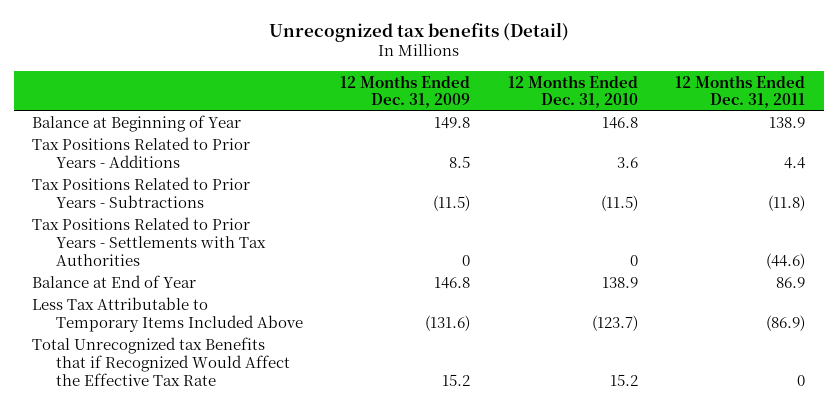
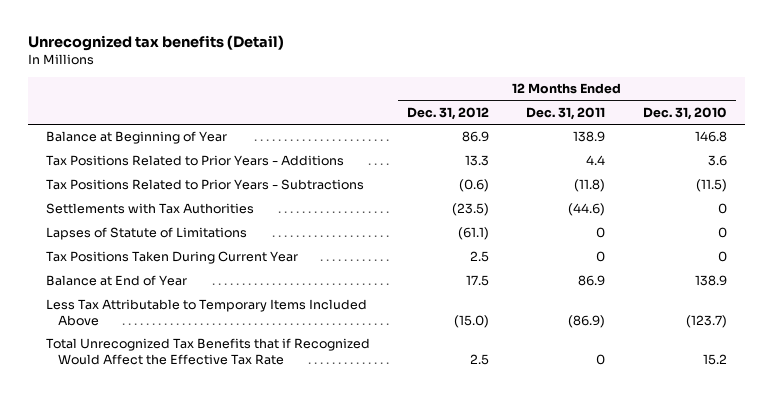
[340,74,471,109] 12 Months Ended Dec. 31, 2009 -> none
none -> [407,106,490,120] Dec. 31, 2012
[32,217,266,267] Tax Positions Related to Prior Years - Settlements with Tax Authorities -> [46,203,255,215] Settlements with Tax Authorities
none -> [46,227,248,241] Lapses of Statute of Limitations
none -> [46,251,299,265] Tax Positions Taken During Current Year
[32,337,290,387] Total Unrecognized tax Benefits that if Recognized Would Affect the Effective Tax Rate -> [46,338,371,365] Total Unrecognized Tax Benefits that if Recognized Would Affect the Effective Tax Rate

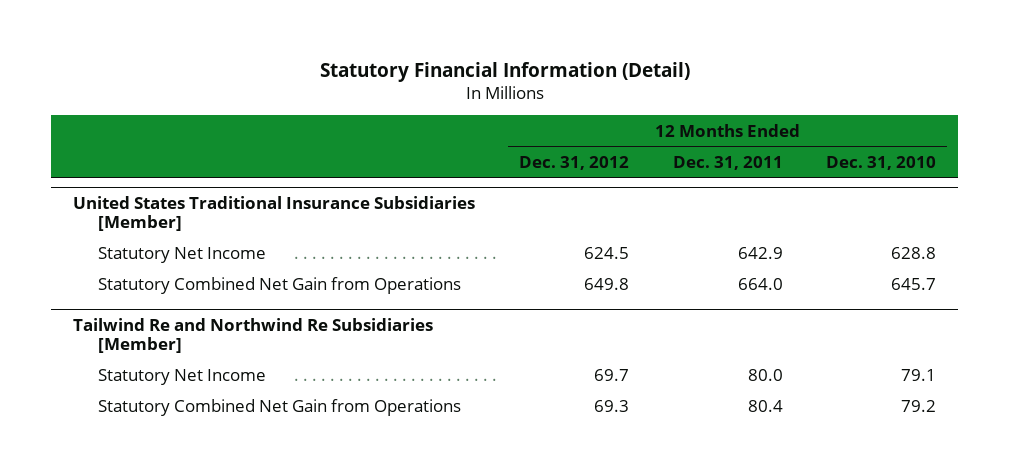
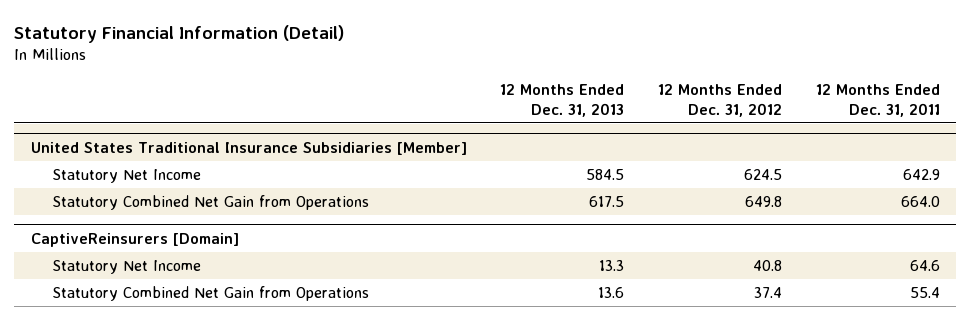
[826,155,937,170] Dec. 31, 2010 -> none
none -> [500,84,625,117] 12 Months Ended Dec. 31, 2013
[73,318,434,354] Tailwind Re and Northwind Re Subsidiaries [Member] -> none
none -> [30,232,239,247] CaptiveReinsurers [Domain]
[593,369,629,382] 69.7 -> [752,259,782,271] 40.8
[747,369,783,382] 80.0 -> [909,259,940,271] 64.6
[593,400,629,413] 69.3 -> [753,286,782,298] 37.4
[747,400,783,413] 80.4 -> [909,286,940,298] 55.4

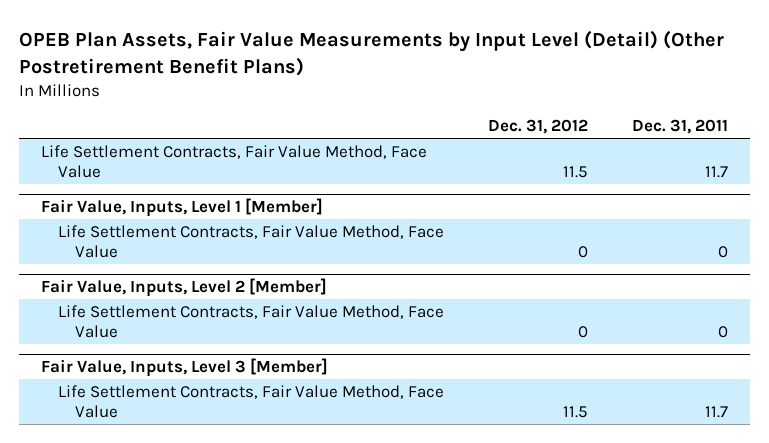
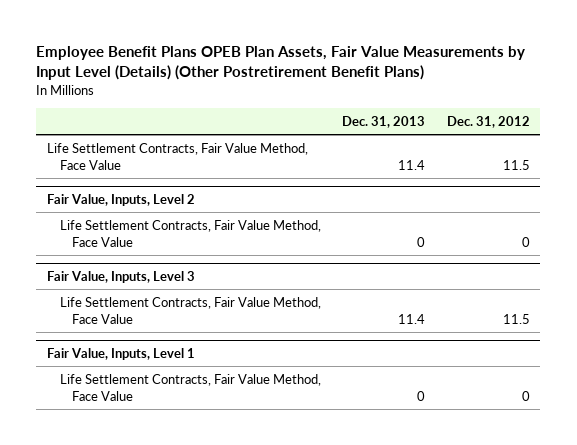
[19,30,725,77] OPEB Plan Assets, Fair Value Measurements by Input Level (Detail) (Other Postretirement Benefit Plans) -> [36,45,526,81] Employee Benefit Plans OPEB Plan Assets, Fair Value Measurements by Input Level (Details) (Other Postretirement Benefit Plans)
[631,119,728,135] Dec. 31, 2011 -> none
none -> [342,116,426,129] Dec. 31, 2013
[41,197,324,217] Fair Value, Inputs, Level 1 [Member] -> none
[58,224,445,258] Life Settlement Contracts, Fair Value Method, Face Value -> none
[41,277,328,297] Fair Value, Inputs, Level 2 [Member] -> [46,194,195,207] Fair Value, Inputs, Level 2
[41,357,329,377] Fair Value, Inputs, Level 3 [Member] -> [46,271,195,284] Fair Value, Inputs, Level 3
none -> [46,348,195,361] Fair Value, Inputs, Level 1
none -> [59,373,321,401] Life Settlement Contracts, Fair Value Method, Face Value

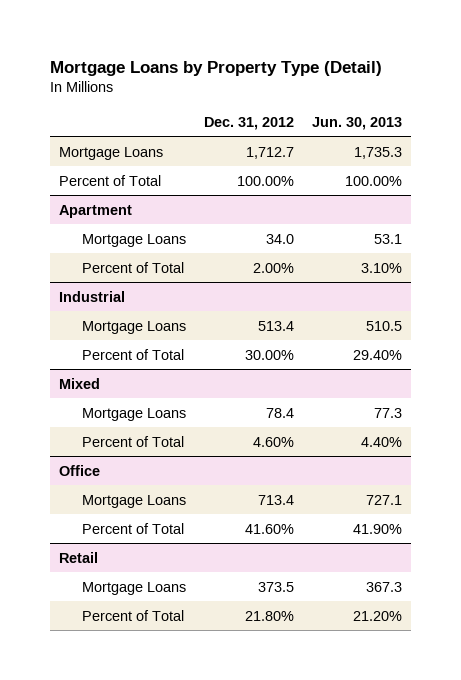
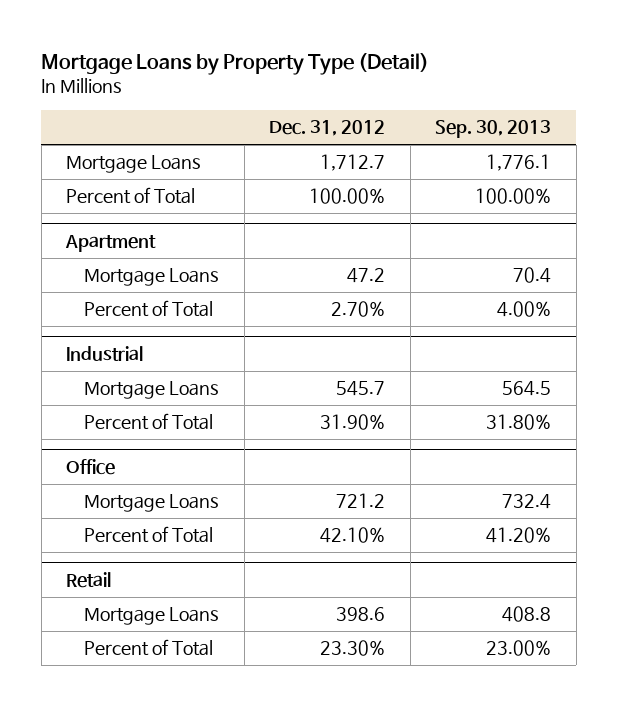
[312,116,403,130] Jun. 30, 2013 -> none
none -> [435,120,552,139] Sep. 30, 2013
[265,233,294,244] 34.0 -> [347,268,386,284] 47.2
[252,262,294,273] 2.00% -> [331,301,386,318] 2.70%
[59,377,101,389] Mixed -> none
[81,407,186,421] Mortgage Loans -> none
[81,435,184,447] Percent of Total -> none
[257,320,294,331] 513.4 -> [336,381,386,397] 545.7
[244,349,294,360] 30.00% -> [320,414,386,431] 31.90%
[257,494,294,505] 713.4 -> [336,493,386,509] 721.2
[244,523,294,534] 41.60% -> [320,527,386,544] 42.10%
[257,581,294,592] 373.5 -> [336,607,386,622] 398.6
[244,610,294,621] 21.80% -> [320,640,386,657] 23.30%

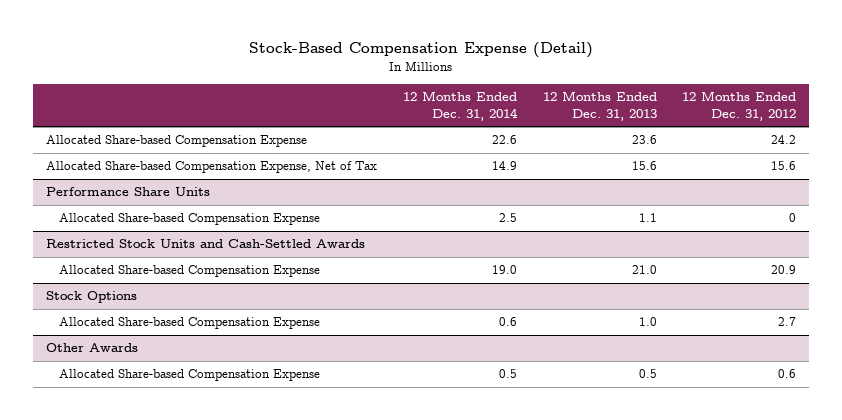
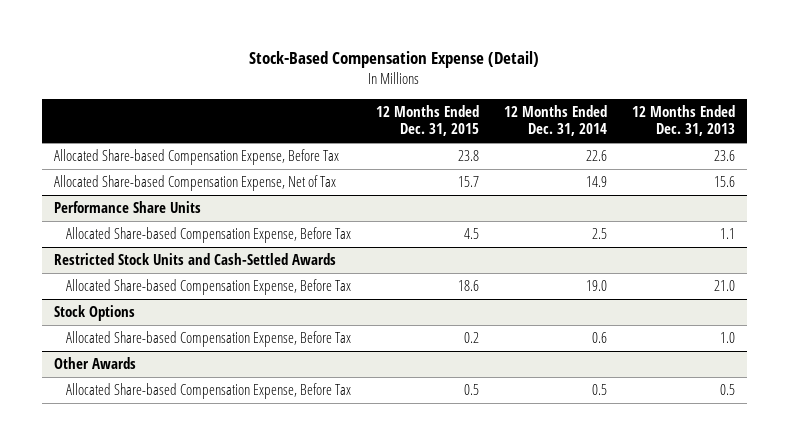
[682,91,797,121] 12 Months Ended Dec. 31, 2012 -> none
none -> [376,105,480,137] 12 Months Ended Dec. 31, 2015
[45,135,307,148] Allocated Share-based Compensation Expense -> [54,149,340,166] Allocated Share-based Compensation Expense, Before Tax
[58,213,320,226] Allocated Share-based Compensation Expense -> [66,227,352,244] Allocated Share-based Compensation Expense, Before Tax
[58,265,320,278] Allocated Share-based Compensation Expense -> [66,279,352,296] Allocated Share-based Compensation Expense, Before Tax
[58,317,320,330] Allocated Share-based Compensation Expense -> [66,331,352,348] Allocated Share-based Compensation Expense, Before Tax
[58,369,320,382] Allocated Share-based Compensation Expense -> [66,383,352,400] Allocated Share-based Compensation Expense, Before Tax

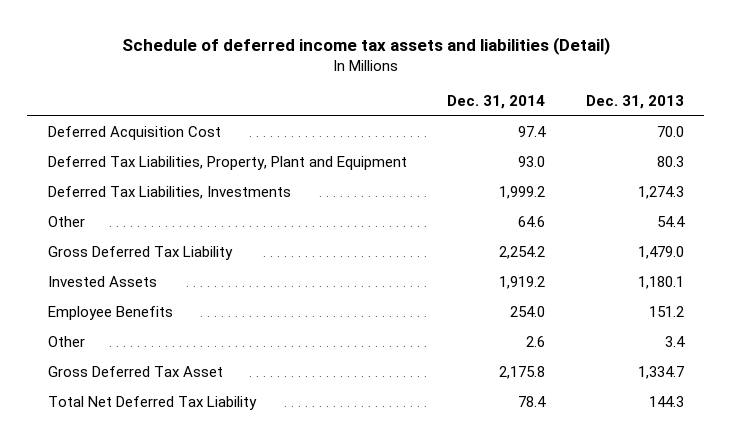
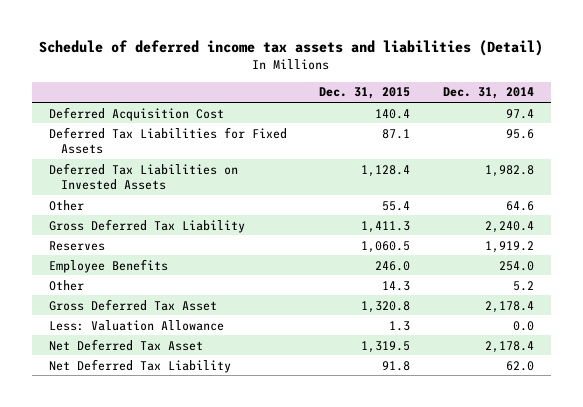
[586,95,685,110] Dec. 31, 2013 -> none
none -> [319,87,411,100] Dec. 31, 2015
[47,156,407,171] Deferred Tax Liabilities, Property, Plant and Equipment -> [48,126,287,155] Deferred Tax Liabilities for Fixed Assets
[518,156,546,168] 93.0 -> [506,128,535,139] 95.6
[47,186,291,200] Deferred Tax Liabilities, Investments -> [48,162,238,191] Deferred Tax Liabilities on Invested Assets
[499,186,546,200] 1,999.2 -> [485,164,535,177] 1,982.8
[499,246,546,260] 2,254.2 -> [485,220,535,233] 2,240.4
[47,276,157,288] Invested Assets -> [48,240,105,251] Reserves
[526,336,546,348] 2.6 -> [513,280,535,291] 5.2
[499,366,546,380] 2,175.8 -> [485,300,535,313] 2,178.4
none -> [48,319,224,331] Less: Valuation Allowance
none -> [48,338,203,351] Net Deferred Tax Asset
[47,396,257,411] Total Net Deferred Tax Liability -> [48,358,231,373] Net Deferred Tax Liability
[518,396,547,408] 78.4 -> [506,360,535,371] 62.0

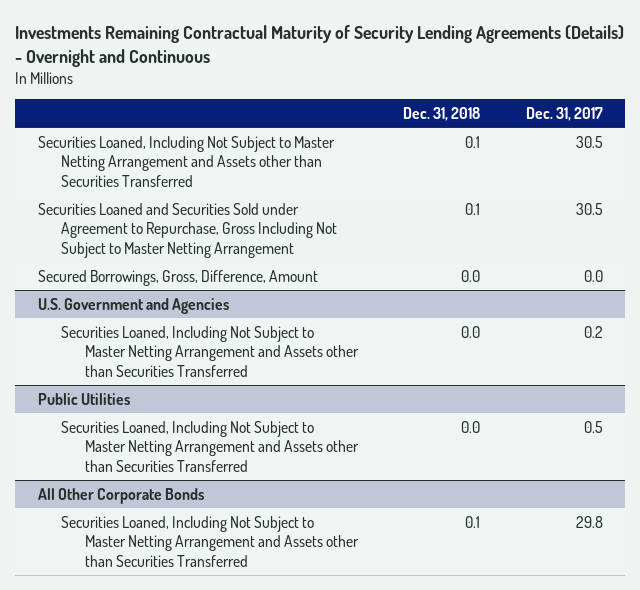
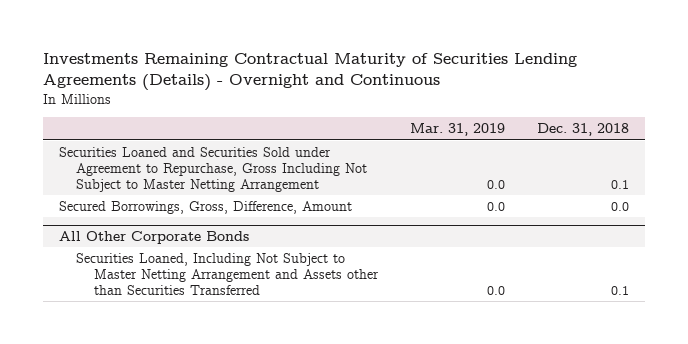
[14,24,624,67] Investments Remaining Contractual Maturity of Security Lending Agreements (Details) - Overnight and Continuous -> [42,52,577,92] Investments Remaining Contractual Maturity of Securities Lending Agreements (Details) - Overnight and Continuous
[525,106,603,121] Dec. 31, 2017 -> none
none -> [409,123,505,137] Mar. 31, 2019
[37,135,335,187] Securities Loaned, Including Not Subject to Master Netting Arrangement and Assets other than Securities Transferred -> none
[37,297,229,314] U.S. Government and Agencies -> none
[61,325,359,377] Securities Loaned, Including Not Subject to Master Netting Arrangement and Assets other than Securities Transferred -> none
[37,392,130,405] Public Utilities -> none
[61,420,359,472] Securities Loaned, Including Not Subject to Master Netting Arrangement and Assets other than Securities Transferred -> none

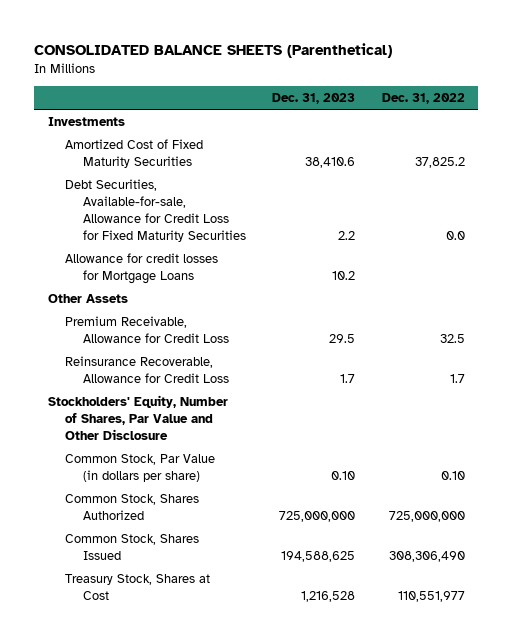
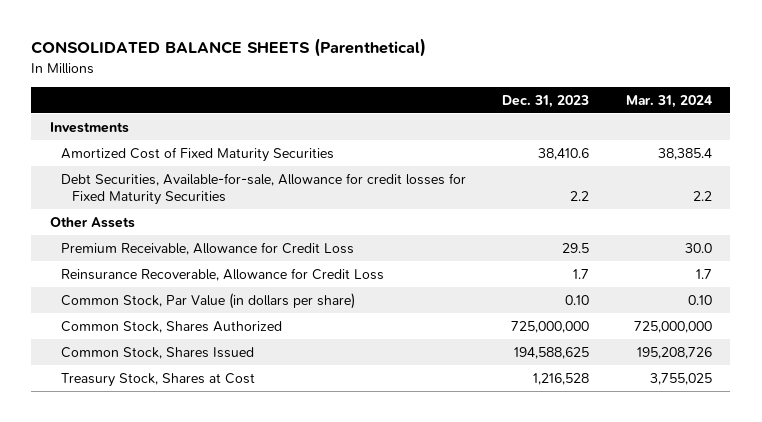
[381,92,465,104] Dec. 31, 2022 -> none
none -> [625,94,712,108] Mar. 31, 2024
[65,253,219,285] Allowance for credit losses for Mortgage Loans -> none
[65,179,246,242] Debt Securities, Available-for-sale, Allowance for Credit Loss for Fixed Maturity Securities -> [60,172,466,205] Debt Securities, Available-for-sale, Allowance for credit losses for Fixed Maturity Securities
[47,395,228,441] Stockholders' Equity, Number of Shares, Par Value and Other Disclosure -> none

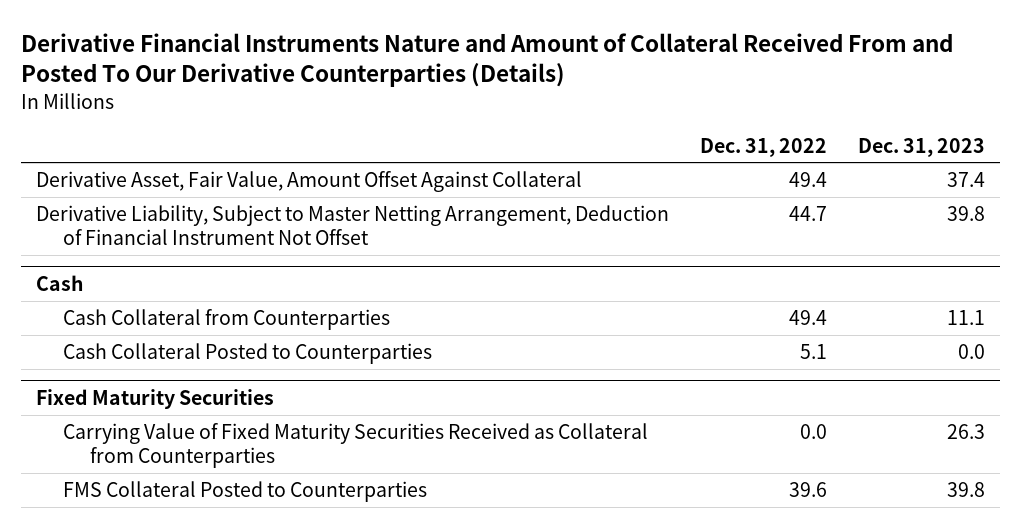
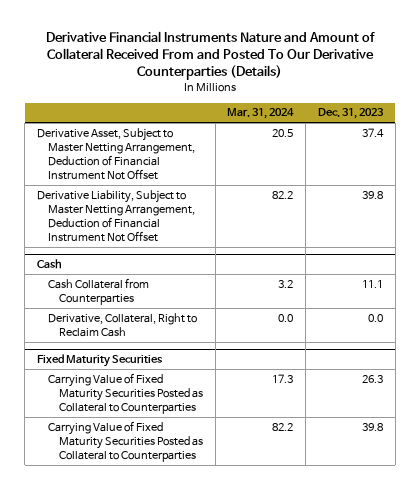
[700,137,828,157] Dec. 31, 2022 -> none
none -> [227,108,295,120] Mar. 31, 2024
[36,171,583,193] Derivative Asset, Fair Value, Amount Offset Against Collateral -> [36,127,195,181] Derivative Asset, Subject to Master Netting Arrangement, Deduction of Financial Instrument Not Offset
[63,343,433,365] Cash Collateral Posted to Counterparties -> [47,312,197,338] Derivative, Collateral, Right to Reclaim Cash
[63,423,649,468] Carrying Value of Fixed Maturity Securities Received as Collateral from Counterparties -> [47,372,203,415] Carrying Value of Fixed Maturity Securities Posted as Collateral to Counterparties
[63,481,428,503] FMS Collateral Posted to Counterparties -> [47,420,203,463] Carrying Value of Fixed Maturity Securities Posted as Collateral to Counterparties

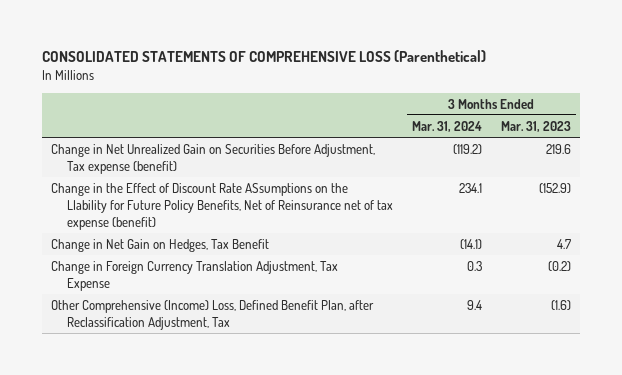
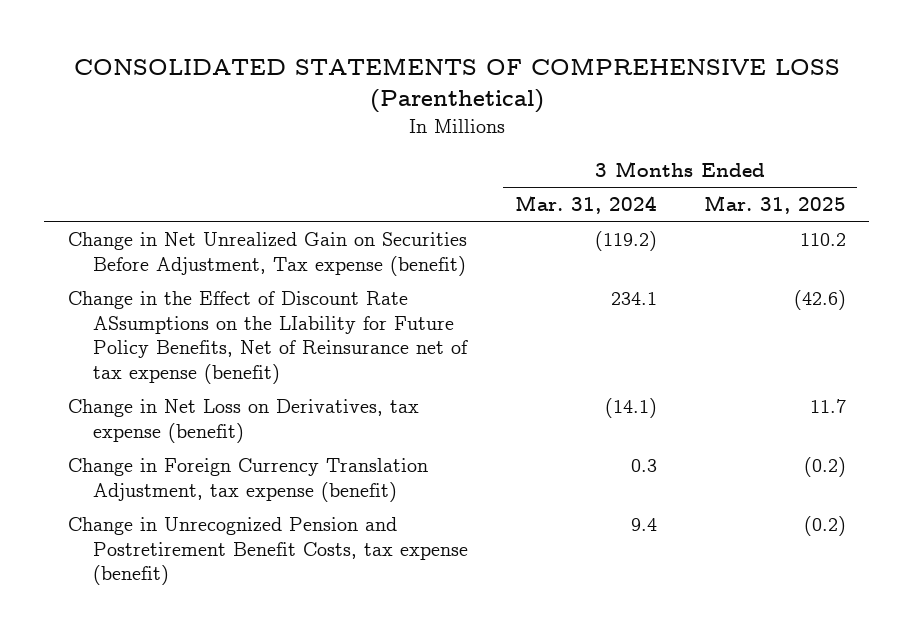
[500,120,571,132] Mar. 31, 2023 -> none
none -> [703,195,846,215] Mar. 31, 2025
[51,238,270,252] Change in Net Gain on Hedges, Tax Benefit -> [67,398,419,443] Change in Net Loss on Derivatives, tax expense (benefit)
[51,260,339,291] Change in Foreign Currency Translation Adjustment, Tax Expense -> [67,457,428,502] Change in Foreign Currency Translation Adjustment, tax expense (benefit)
[51,299,375,330] Other Comprehensive (Income) Loss, Defined Benefit Plan, after Reclassification Adjustment, Tax -> [67,516,469,586] Change in Unrecognized Pension and Postretirement Benefit Costs, tax expense (benefit)

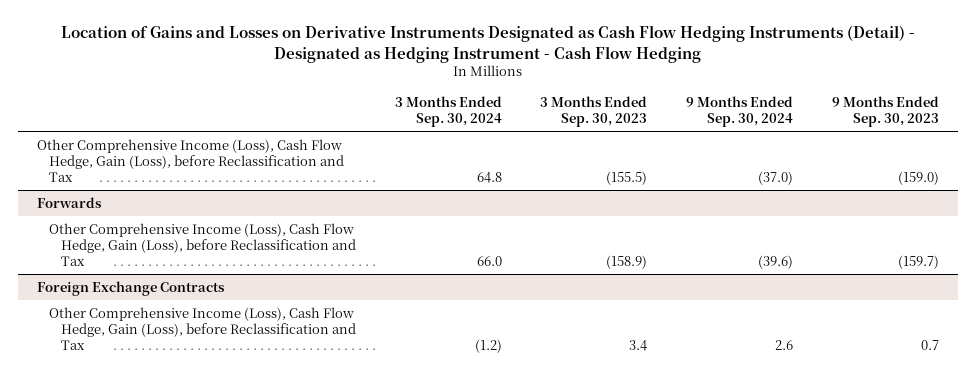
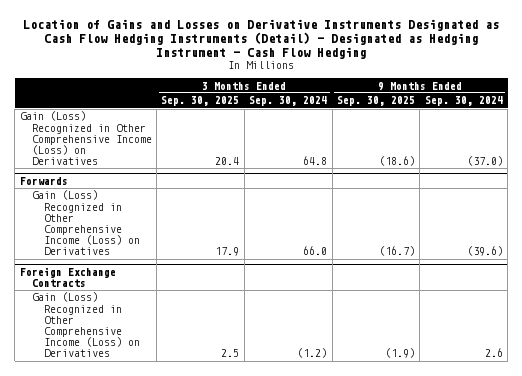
[540,95,648,128] 3 Months Ended Sep. 30, 2023 -> none
[831,95,939,128] 9 Months Ended Sep. 30, 2023 -> none
none -> [161,96,240,107] Sep. 30, 2025
none -> [336,96,415,107] Sep. 30, 2025
[37,138,345,183] Other Comprehensive Income (Loss), Cash Flow Hedge, Gain (Loss), before Reclassification and Tax -> [19,111,152,166] Gain (Loss) Recognized in Other Comprehensive Income (Loss) on Derivatives
[49,222,357,267] Other Comprehensive Income (Loss), Cash Flow Hedge, Gain (Loss), before Reclassification and Tax -> [31,190,140,256] Gain (Loss) Recognized in Other Comprehensive Income (Loss) on Derivatives
[49,306,357,351] Other Comprehensive Income (Loss), Cash Flow Hedge, Gain (Loss), before Reclassification and Tax -> [31,292,140,358] Gain (Loss) Recognized in Other Comprehensive Income (Loss) on Derivatives

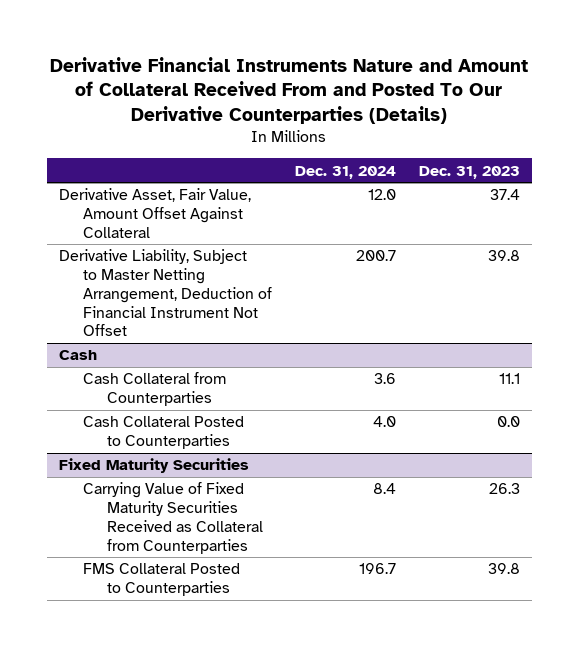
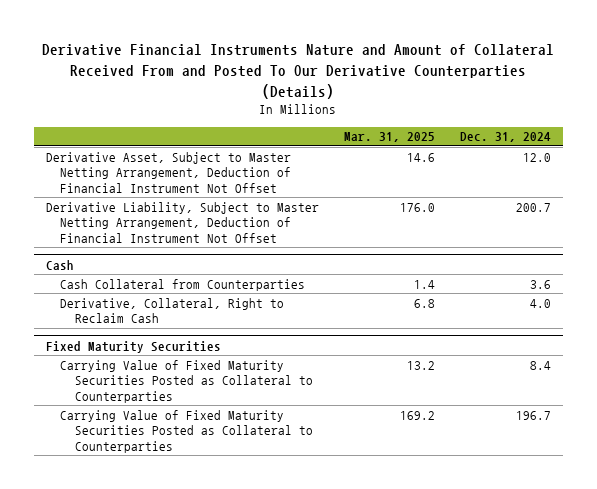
[419,165,521,179] Dec. 31, 2023 -> none
none -> [343,132,435,143] Mar. 31, 2025
[58,188,251,238] Derivative Asset, Fair Value, Amount Offset Against Collateral -> [46,151,292,193] Derivative Asset, Subject to Master Netting Arrangement, Deduction of Financial Instrument Not Offset
[82,416,244,450] Cash Collateral Posted to Counterparties -> [60,297,285,324] Derivative, Collateral, Right to Reclaim Cash
[82,482,263,554] Carrying Value of Fixed Maturity Securities Received as Collateral from Counterparties -> [60,359,313,403] Carrying Value of Fixed Maturity Securities Posted as Collateral to Counterparties
[82,563,240,597] FMS Collateral Posted to Counterparties -> [60,409,313,453] Carrying Value of Fixed Maturity Securities Posted as Collateral to Counterparties

